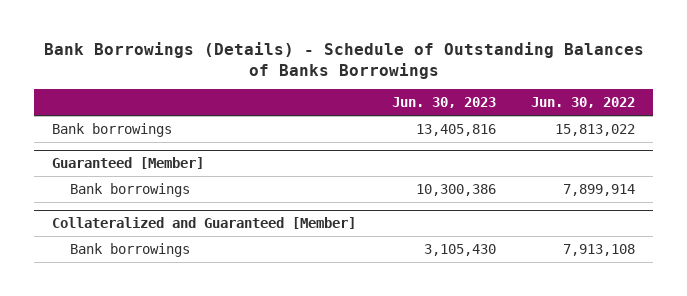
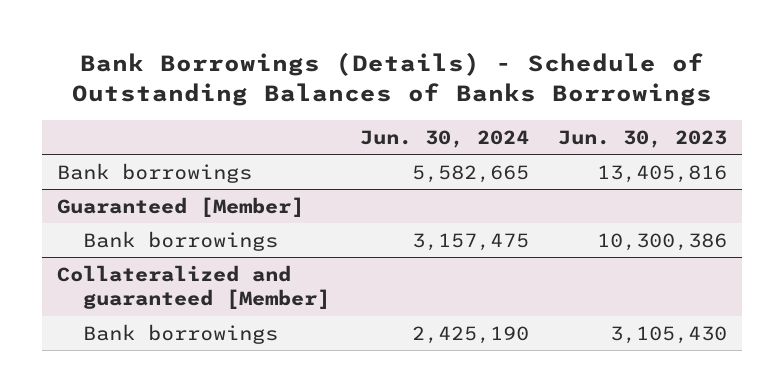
[531,97,636,109] Jun. 30, 2022 -> none
none -> [359,129,529,148] Jun. 30, 2024
[51,216,356,229] Collateralized and Guaranteed [Member] -> [56,264,330,310] Collateralized and guaranteed [Member]

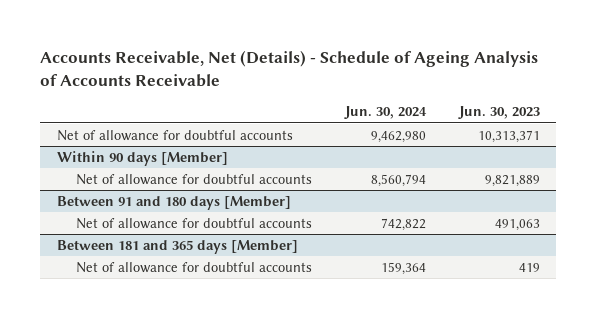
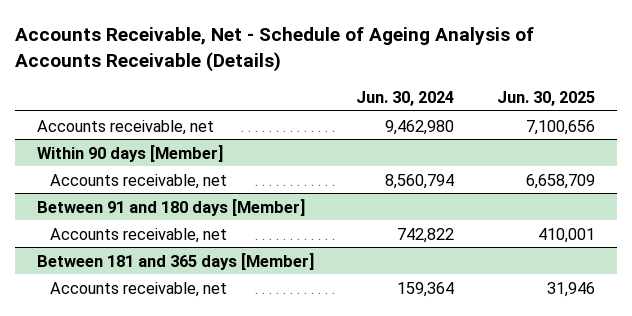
[40,50,539,87] Accounts Receivable, Net (Details) - Schedule of Ageing Analysis of Accounts Receivable -> [15,26,535,72] Accounts Receivable, Net - Schedule of Ageing Analysis of Accounts Receivable (Details)
[457,106,540,120] Jun. 30, 2023 -> none
none -> [497,90,596,106] Jun. 30, 2025
[56,129,293,141] Net of allowance for doubtful accounts -> [36,119,214,135] Accounts receivable, net
[75,173,312,185] Net of allowance for doubtful accounts -> [49,173,227,189] Accounts receivable, net
[75,217,312,229] Net of allowance for doubtful accounts -> [49,227,227,243] Accounts receivable, net
[75,261,312,273] Net of allowance for doubtful accounts -> [49,281,227,297] Accounts receivable, net

